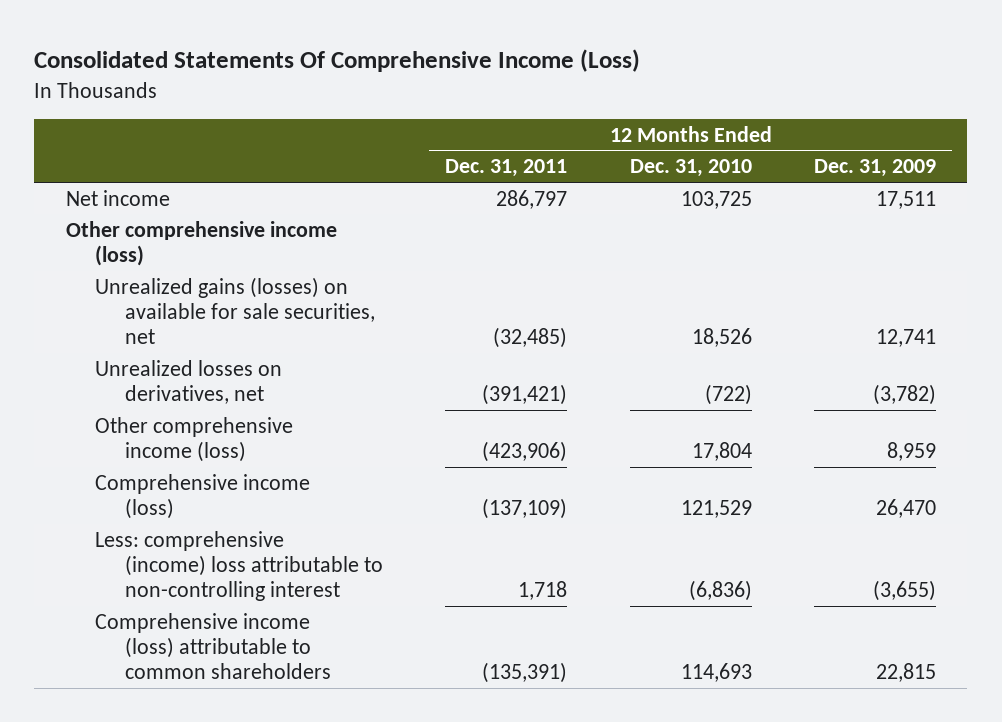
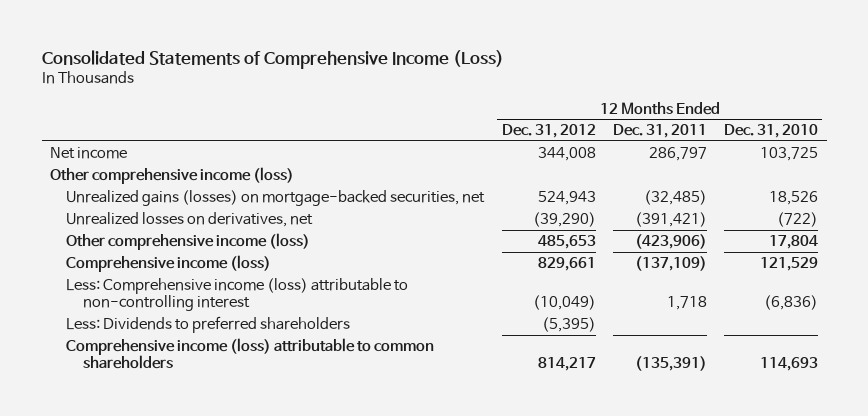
[34,49,641,73] Consolidated Statements Of Comprehensive Income (Loss) -> [41,49,504,69] Consolidated Statements of Comprehensive Income (Loss)
[814,159,937,178] Dec. 31, 2009 -> none
none -> [501,124,596,139] Dec. 31, 2012
[95,276,375,345] Unrealized gains (losses) on available for sale securities, net -> [66,189,486,206] Unrealized gains (losses) on mortgage-backed securities, net
[95,530,383,602] Less: comprehensive (income) loss attributable to non-controlling interest -> [66,277,409,312] Less: Comprehensive income (loss) attributable to non-controlling interest
none -> [66,315,351,333] Less: Dividends to preferred shareholders

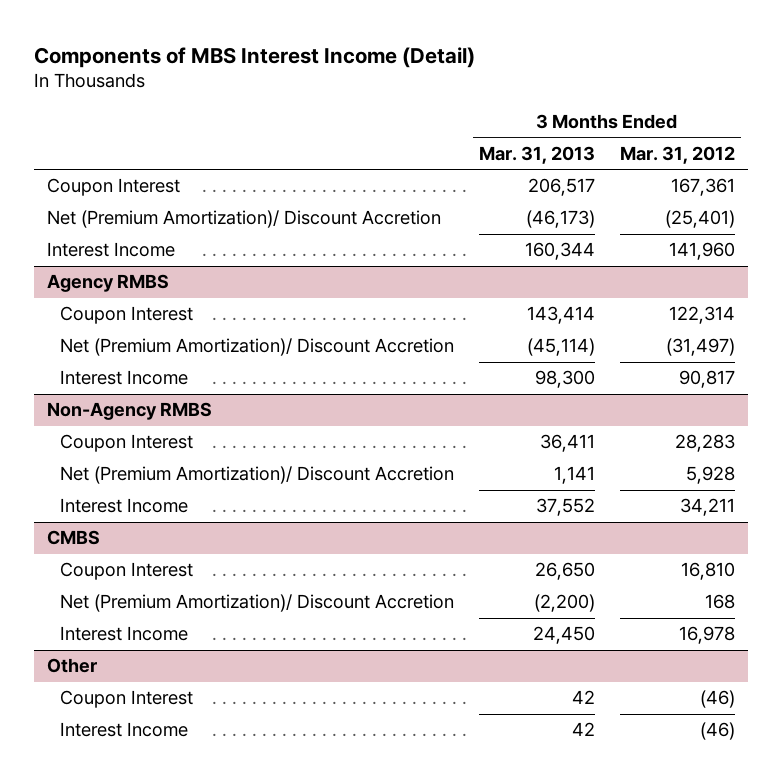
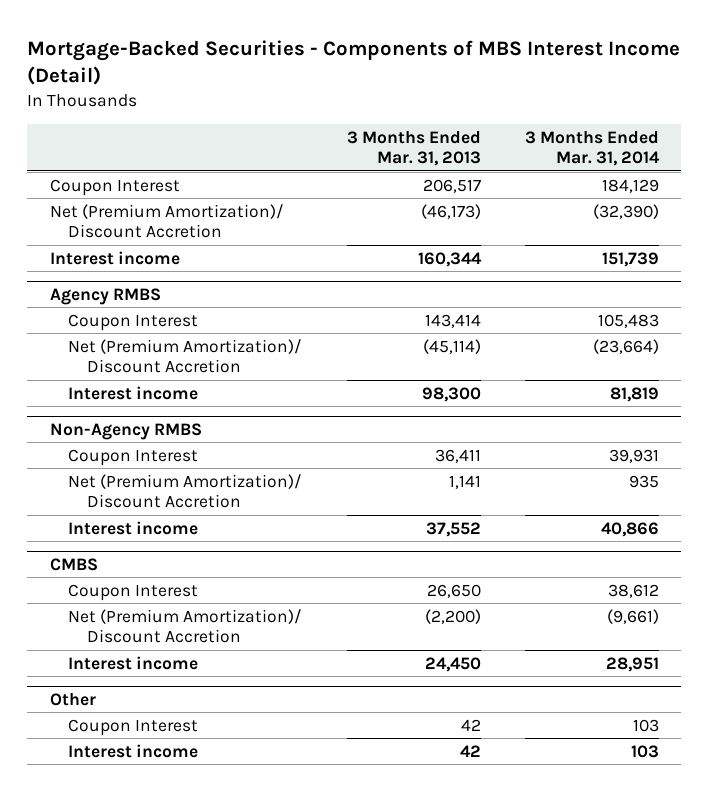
[34,46,476,68] Components of MBS Interest Income (Detail) -> [27,39,681,86] Mortgage-Backed Securities - Components of MBS Interest Income (Detail)
[620,145,736,164] Mar. 31, 2012 -> none
none -> [525,130,661,167] 3 Months Ended Mar. 31, 2014
[46,242,175,258] Interest Income -> [49,250,180,265] Interest income
[60,370,189,386] Interest Income -> [68,385,199,400] Interest income
[60,498,189,514] Interest Income -> [68,520,199,535] Interest income
[60,626,189,642] Interest Income -> [68,655,199,670] Interest income
[60,722,189,738] Interest Income -> [68,743,199,758] Interest income

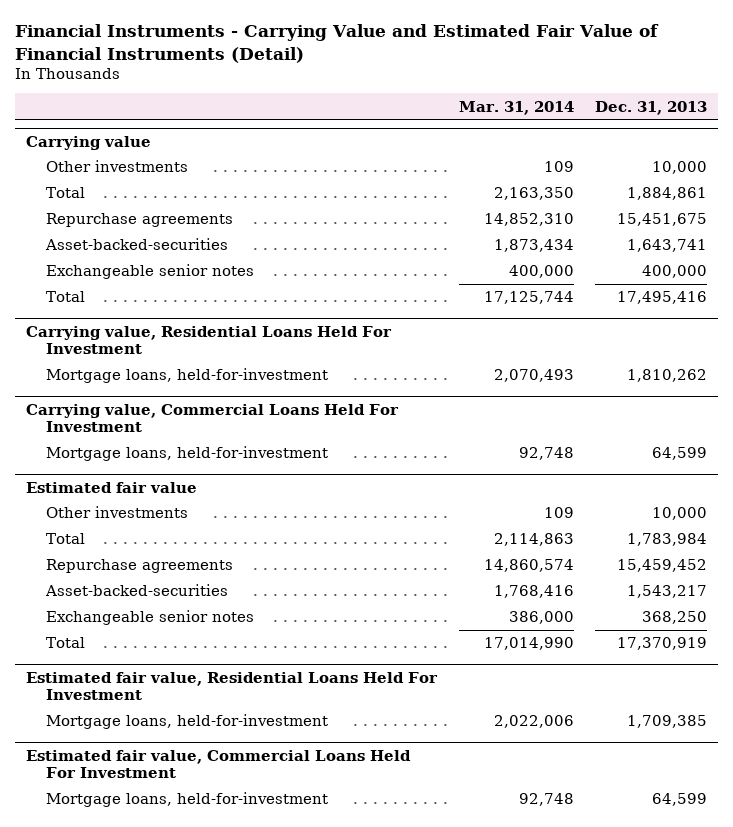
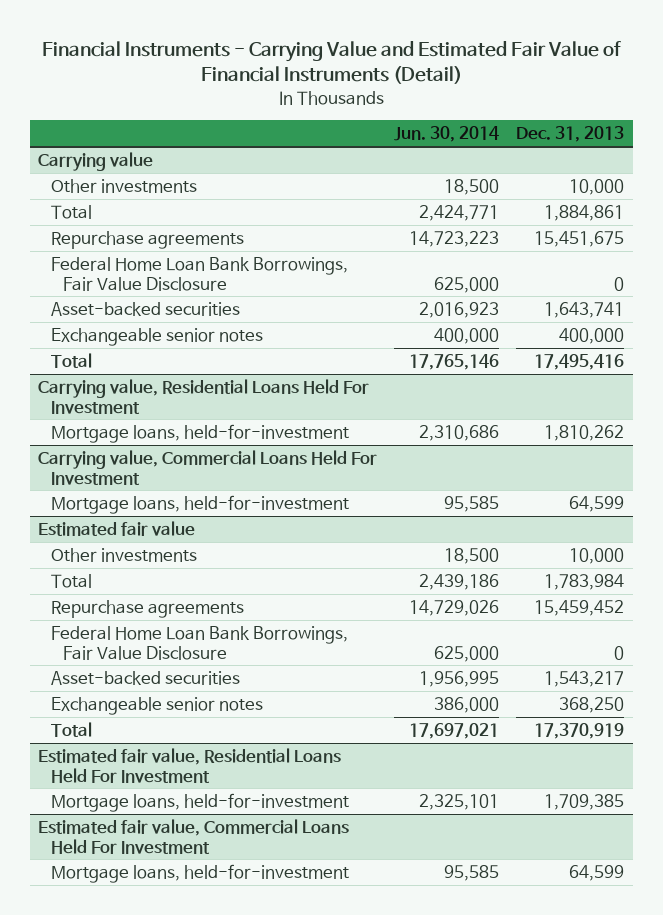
[458,100,574,115] Mar. 31, 2014 -> none
none -> [394,126,500,143] Jun. 30, 2014
none -> [50,256,348,291] Federal Home Loan Bank Borrowings, Fair Value Disclosure
[45,238,229,251] Asset-backed-securities -> [50,301,240,316] Asset-backed securities
none -> [50,625,348,660] Federal Home Loan Bank Borrowings, Fair Value Disclosure
[45,584,229,597] Asset-backed-securities -> [50,670,240,685] Asset-backed securities

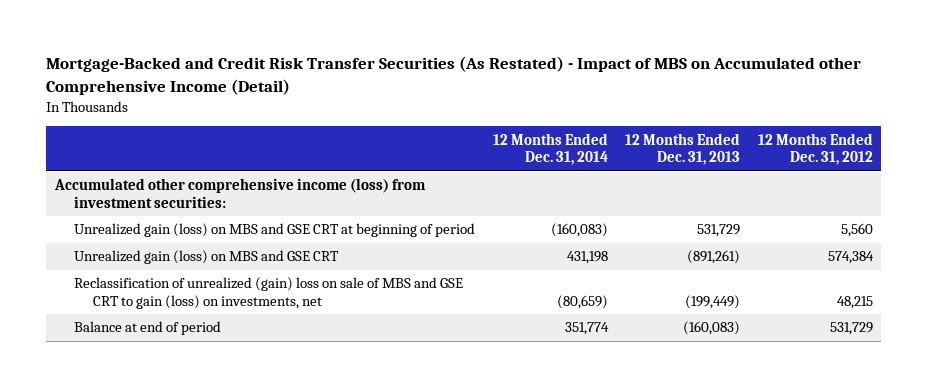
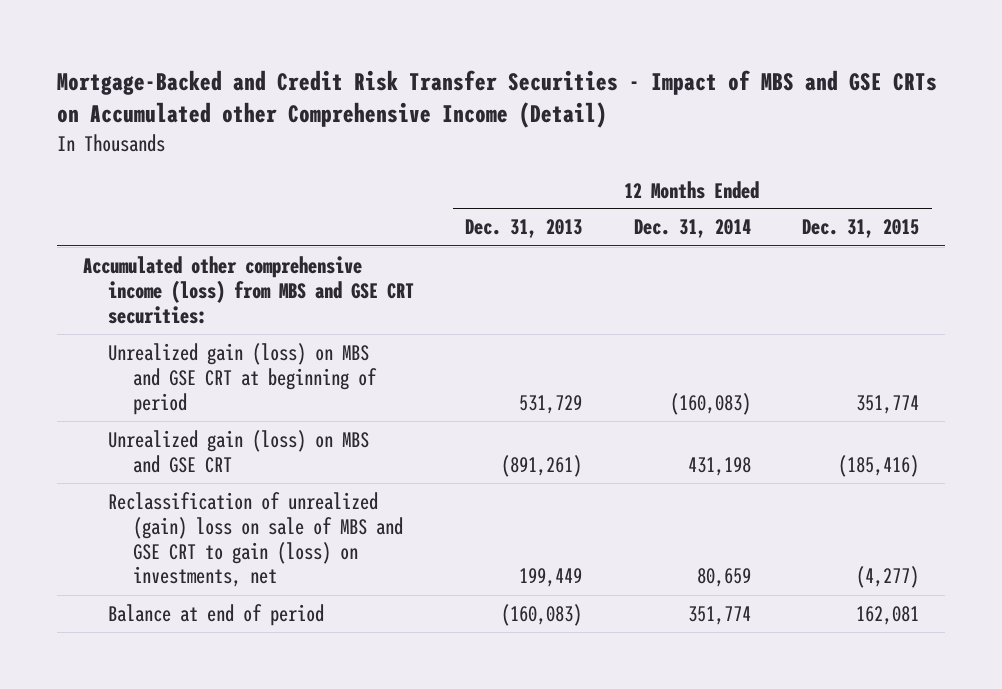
[46,56,862,95] Mortgage-Backed and Credit Risk Transfer Securities (As Restated) - Impact of MBS on Accumulated other Comprehensive Income (Detail) -> [57,69,938,129] Mortgage-Backed and Credit Risk Transfer Securities - Impact of MBS and GSE CRTs on Accumulated other Comprehensive Income (Detail)
[757,132,873,166] 12 Months Ended Dec. 31, 2012 -> none
none -> [801,219,919,239] Dec. 31, 2015
[54,178,427,208] Accumulated other comprehensive income (loss) from investment securities: -> [82,255,415,324] Accumulated other comprehensive income (loss) from MBS and GSE CRT securities:
[556,294,608,309] (80,659) -> [696,568,751,588] 80,659
[685,294,741,309] (199,449) -> [519,568,583,588] 199,449

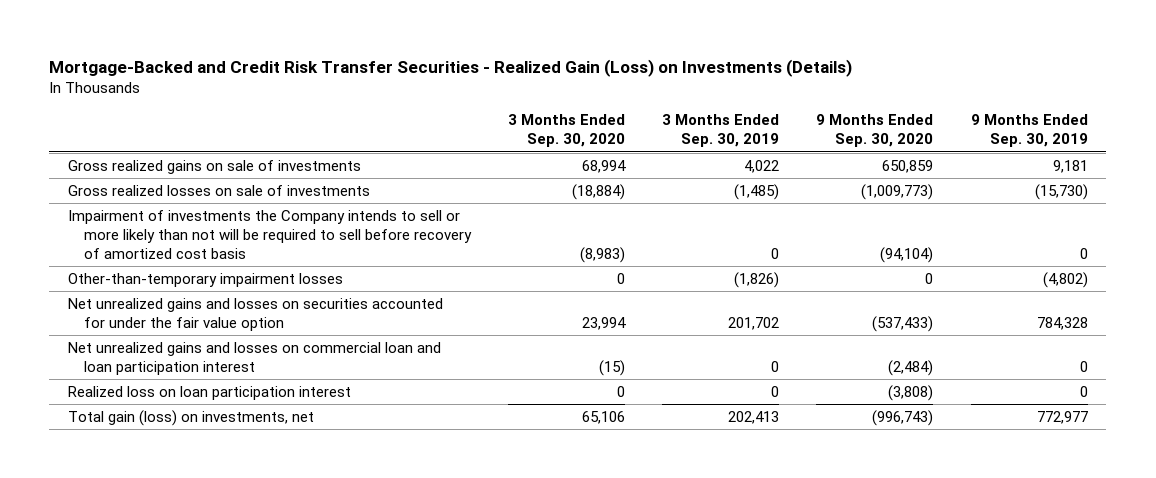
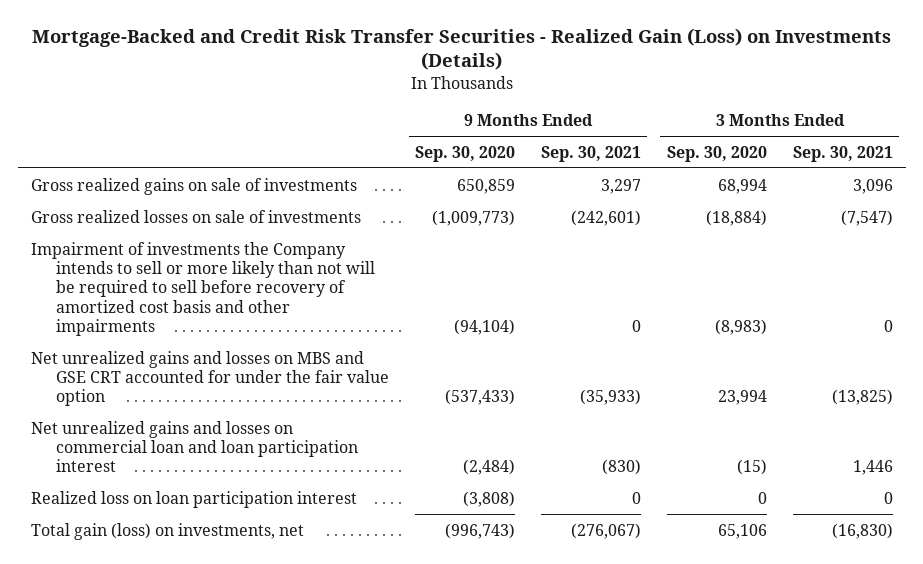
[662,114,780,148] 3 Months Ended Sep. 30, 2019 -> none
[970,114,1088,148] 9 Months Ended Sep. 30, 2019 -> none
none -> [540,145,641,162] Sep. 30, 2021
none -> [792,145,893,162] Sep. 30, 2021
[68,272,344,287] Other-than-temporary impairment losses -> none
[68,209,472,259] Impairment of investments the Company intends to sell or more likely than not will be required to sell before recovery of amortized cost basis -> [30,241,376,336] Impairment of investments the Company intends to sell or more likely than not will be required to sell before recovery of amortized cost basis and other impairments
[68,297,444,331] Net unrealized gains and losses on securities accounted for under the fair value option -> [30,350,390,407] Net unrealized gains and losses on MBS and GSE CRT accounted for under the fair value option

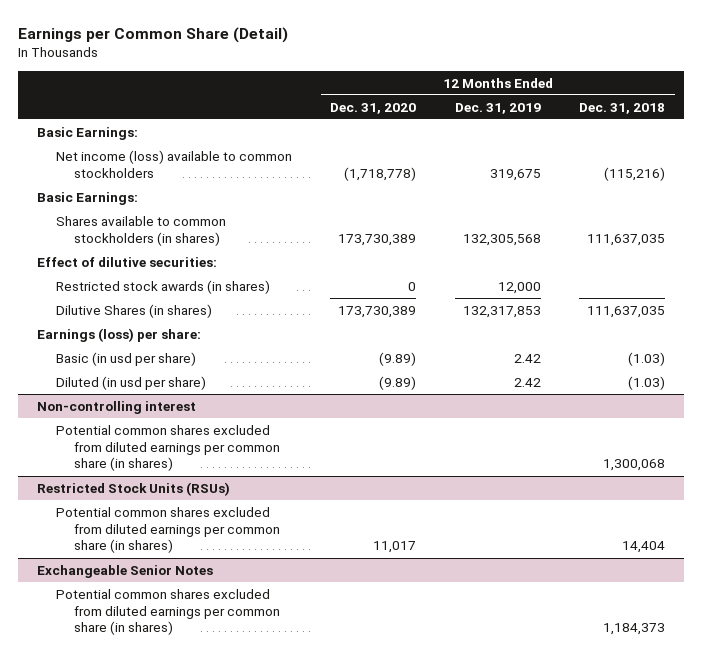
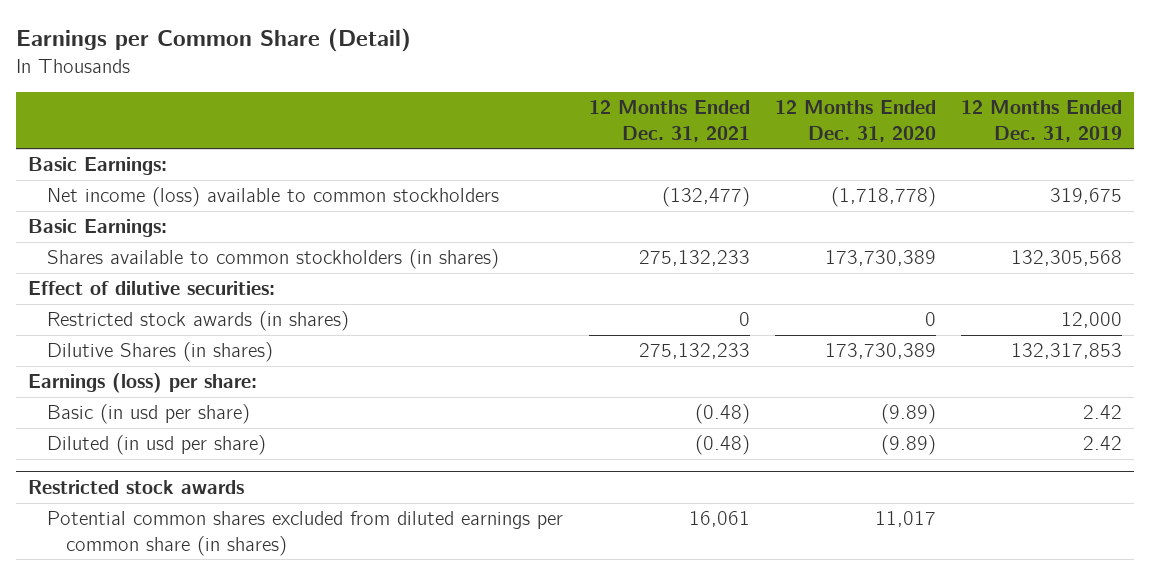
[578,102,665,114] Dec. 31, 2018 -> none
none -> [588,100,750,142] 12 Months Ended Dec. 31, 2021
[37,400,197,414] Non-controlling interest -> none
[55,424,281,472] Potential common shares excluded from diluted earnings per common share (in shares) -> none
[37,481,231,496] Restricted Stock Units (RSUs) -> [28,479,245,494] Restricted stock awards
[37,564,214,578] Exchangeable Senior Notes -> none
[55,588,281,636] Potential common shares excluded from diluted earnings per common share (in shares) -> none

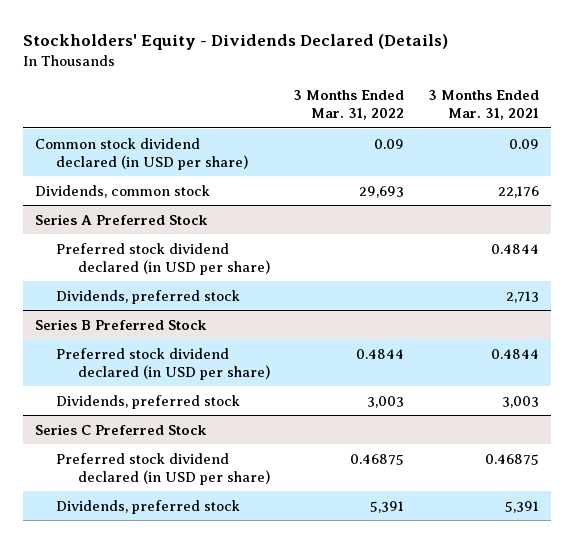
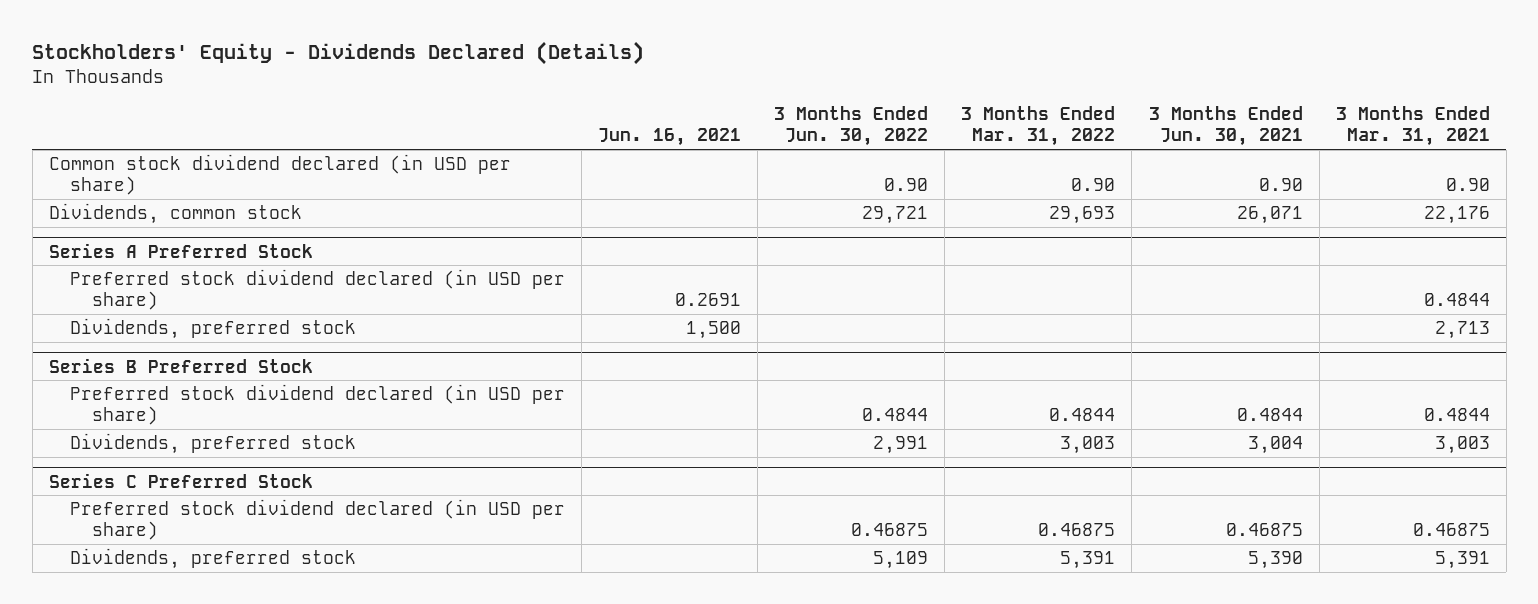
none -> [598,128,742,147] Jun. 16, 2021
none -> [774,105,929,147] 3 Months Ended Jun. 30, 2022
none -> [1148,105,1303,147] 3 Months Ended Jun. 30, 2021
[374,138,405,149] 0.09 -> [1071,178,1116,192] 0.90
[508,138,539,149] 0.09 -> [1445,178,1490,192] 0.90

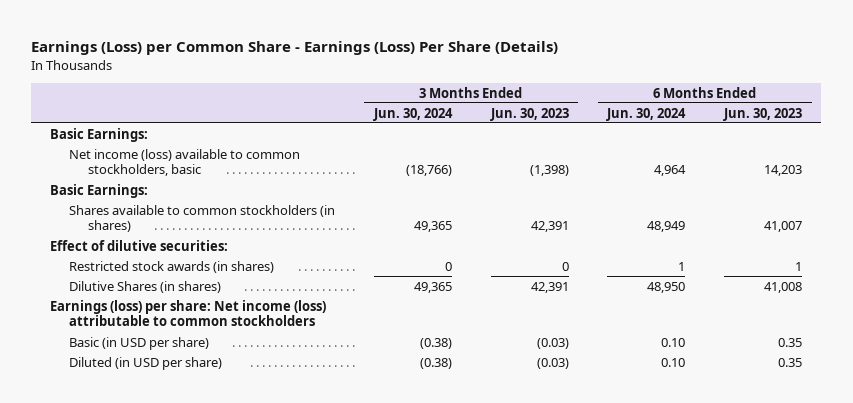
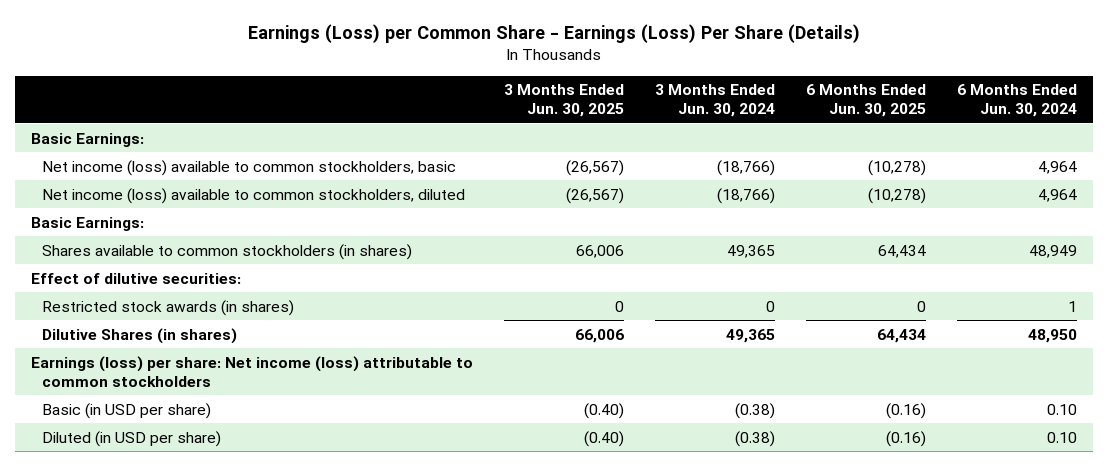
[489,107,569,121] Jun. 30, 2023 -> none
[723,107,803,121] Jun. 30, 2023 -> none
none -> [503,84,624,118] 3 Months Ended Jun. 30, 2025
none -> [806,84,927,118] 6 Months Ended Jun. 30, 2025
none -> [42,187,466,204] Net income (loss) available to common stockholders, diluted

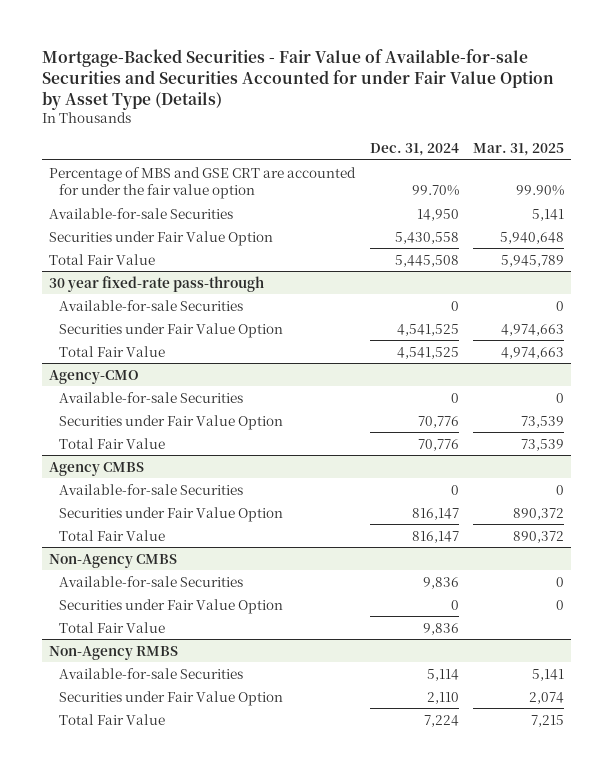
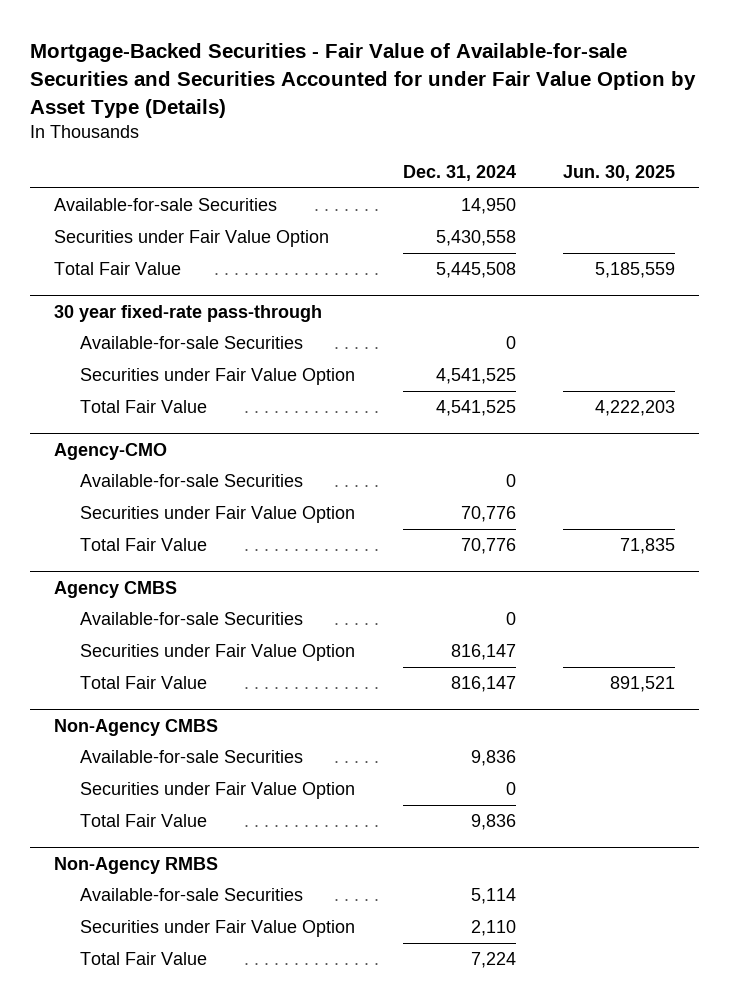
[473,143,565,157] Mar. 31, 2025 -> none
none -> [563,165,676,182] Jun. 30, 2025
[48,166,356,200] Percentage of MBS and GSE CRT are accounted for under the fair value option -> none

